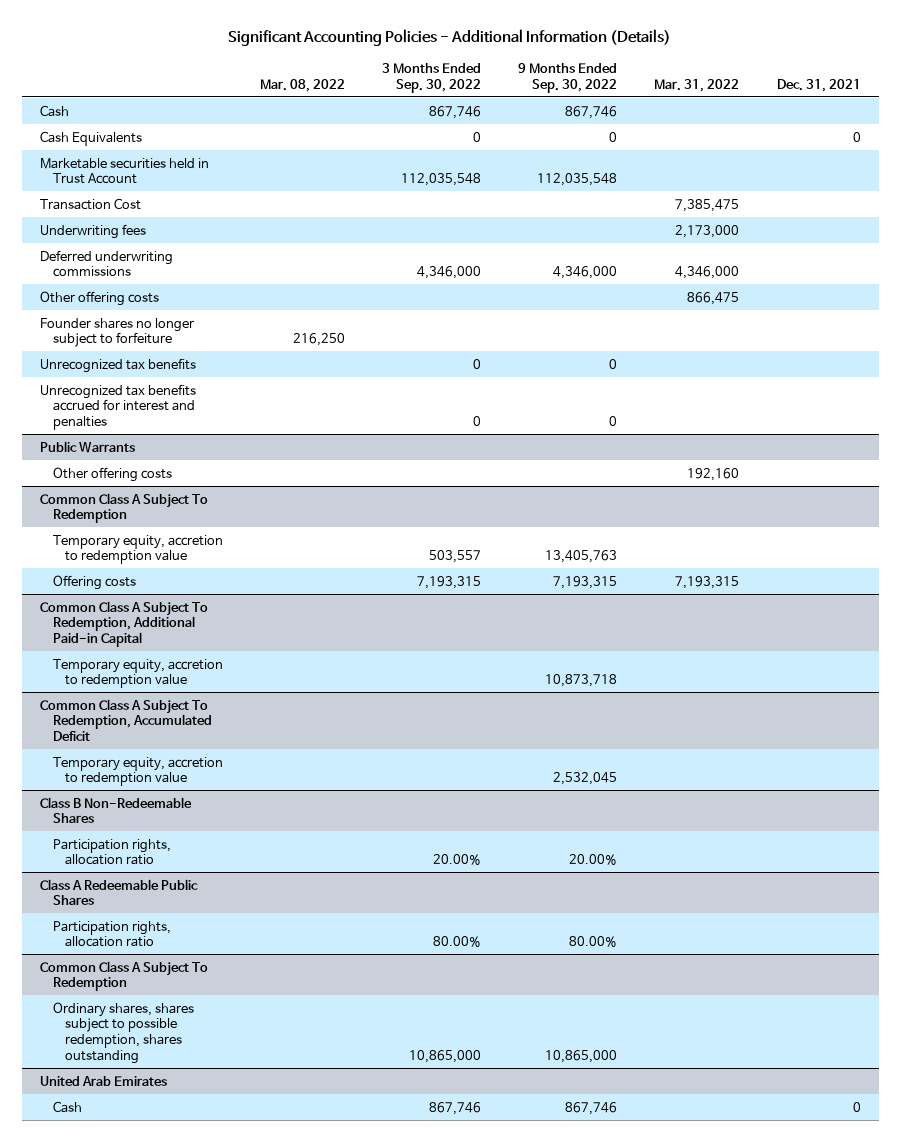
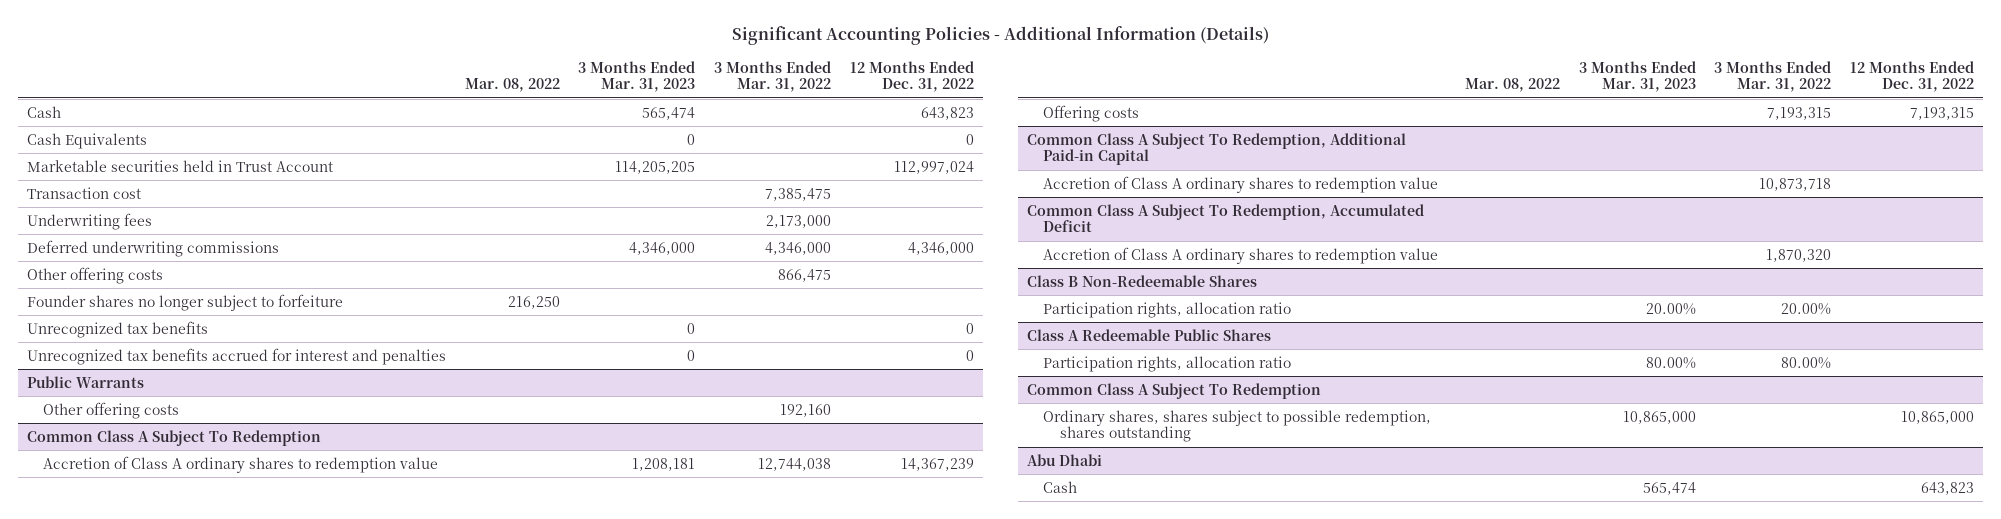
[382,63,482,93] 3 Months Ended Sep. 30, 2022 -> none
[518,63,618,93] 9 Months Ended Sep. 30, 2022 -> none
[654,78,740,92] Mar. 31, 2022 -> none
[776,78,861,92] Dec. 31, 2021 -> none
none -> [578,60,696,93] 3 Months Ended Mar. 31, 2023
none -> [713,60,831,93] 3 Months Ended Mar. 31, 2022
none -> [849,60,974,93] 12 Months Ended Dec. 31, 2022
[40,197,142,210] Transaction Cost -> [27,186,142,199] Transaction cost
[52,534,223,565] Temporary equity, accretion to redemption value -> [43,455,439,473] Accretion of Class A ordinary shares to redemption value
[52,658,223,689] Temporary equity, accretion to redemption value -> [1043,175,1439,193] Accretion of Class A ordinary shares to redemption value
[52,756,223,787] Temporary equity, accretion to redemption value -> [1043,246,1439,264] Accretion of Class A ordinary shares to redemption value
[40,1075,168,1086] United Arab Emirates -> [1027,453,1103,466] Abu Dhabi

